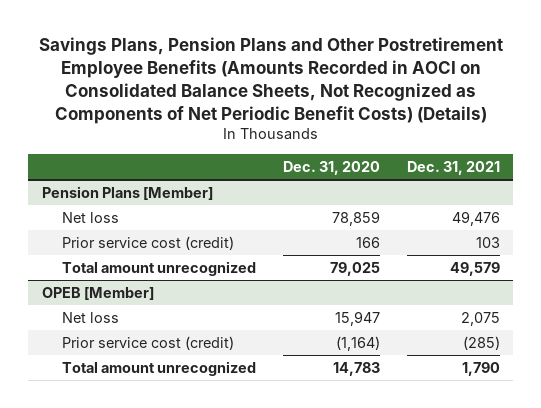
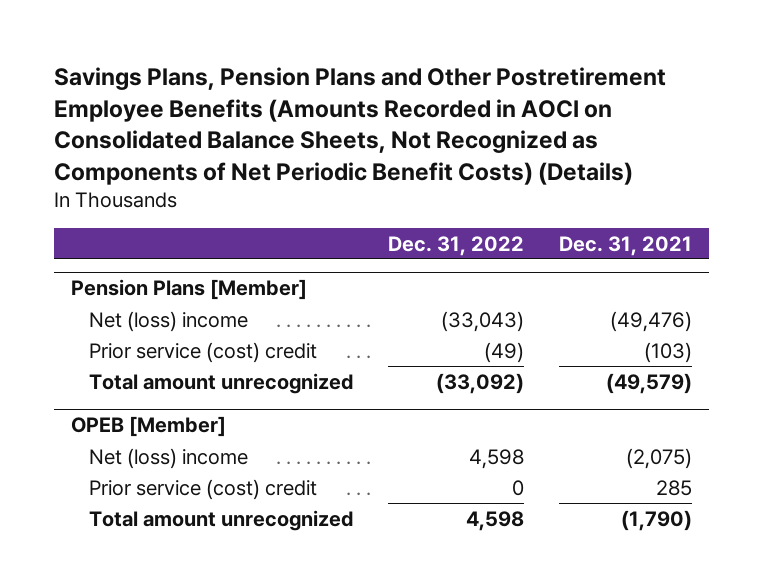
[282,161,380,176] Dec. 31, 2020 -> none
none -> [388,235,525,256] Dec. 31, 2022
[62,211,120,223] Net loss -> [88,310,248,332] Net (loss) income
[451,210,500,226] 49,476 -> [609,310,692,332] (49,476)
[62,235,235,250] Prior service cost (credit) -> [88,341,317,363] Prior service (cost) credit
[475,236,500,248] 103 -> [643,341,692,363] (103)
[449,261,500,276] 49,579 -> [605,372,692,394] (49,579)
[62,311,120,323] Net loss -> [88,447,248,469] Net (loss) income
[460,311,500,326] 2,075 -> [625,447,692,469] (2,075)
[62,335,235,350] Prior service cost (credit) -> [88,478,317,500] Prior service (cost) credit
[462,335,500,350] (285) -> [655,479,692,496] 285
[461,361,500,376] 1,790 -> [620,509,692,531] (1,790)

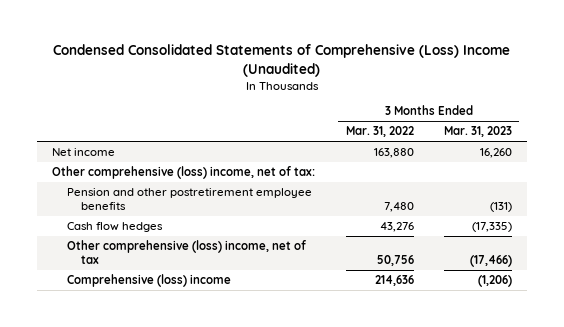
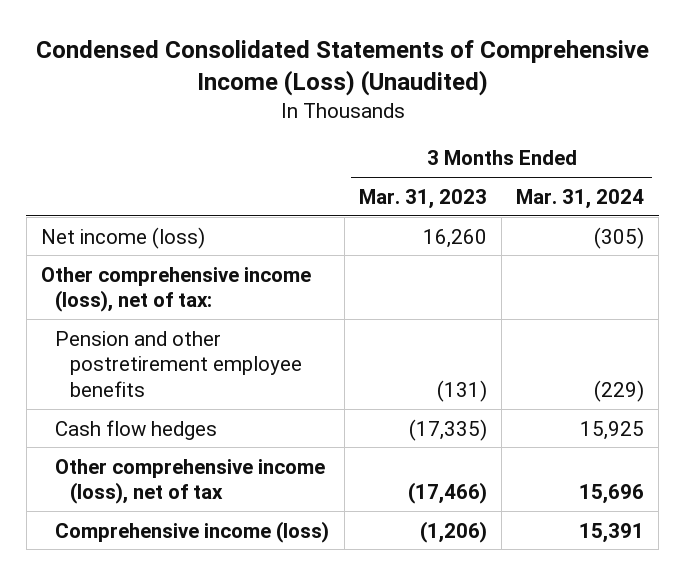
[53,44,511,77] Condensed Consolidated Statements of Comprehensive (Loss) Income (Unaudited) -> [35,40,649,97] Condensed Consolidated Statements of Comprehensive Income (Loss) (Unaudited)
[345,126,414,138] Mar. 31, 2022 -> none
none -> [516,188,645,209] Mar. 31, 2024
[52,148,116,157] Net income -> [40,226,205,249] Net income (loss)
[52,166,316,180] Other comprehensive (loss) income, net of tax: -> [40,266,311,313] Other comprehensive income (loss), net of tax:
[66,240,306,264] Other comprehensive (loss) income, net of tax -> [55,458,326,505] Other comprehensive income (loss), net of tax
[66,274,231,288] Comprehensive (loss) income -> [55,520,330,543] Comprehensive income (loss)

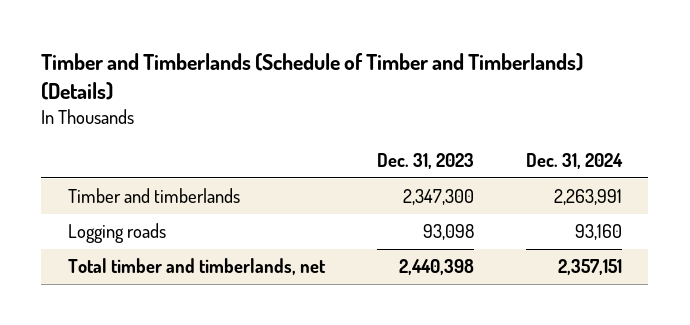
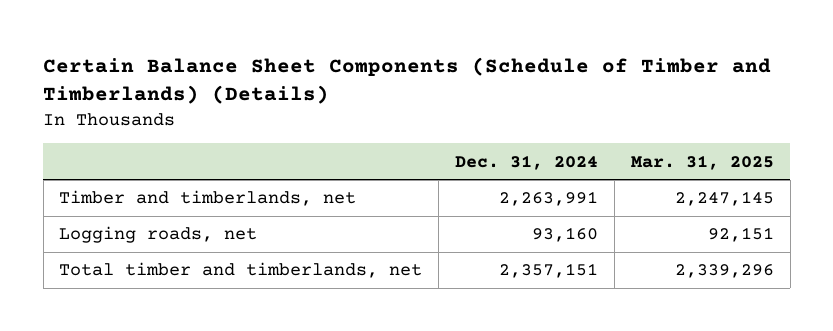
[41,53,584,100] Timber and Timberlands (Schedule of Timber and Timberlands) (Details) -> [43,56,772,105] Certain Balance Sheet Components (Schedule of Timber and Timberlands) (Details)
[376,152,474,169] Dec. 31, 2023 -> none
none -> [630,154,774,170] Mar. 31, 2025
[67,188,240,204] Timber and timberlands -> [59,190,357,207] Timber and timberlands, net
[67,223,166,244] Logging roads -> [59,226,258,244] Logging roads, net

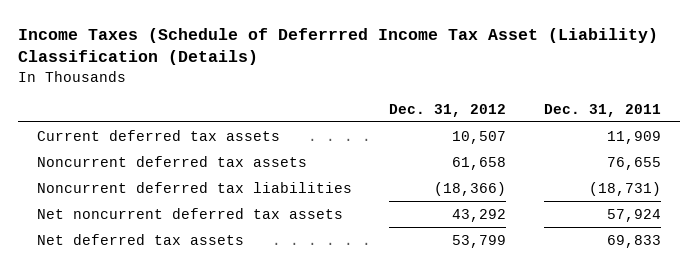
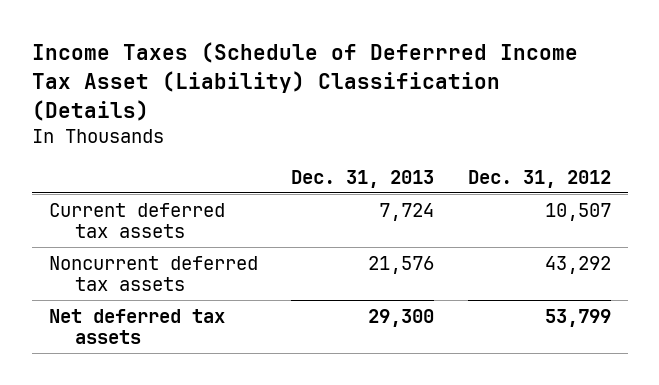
[544,103,662,117] Dec. 31, 2011 -> none
none -> [291,169,435,188] Dec. 31, 2013
[36,181,352,193] Noncurrent deferred tax liabilities -> none
[36,207,343,219] Net noncurrent deferred tax assets -> none
[452,156,507,170] 61,658 -> [544,255,611,274] 43,292

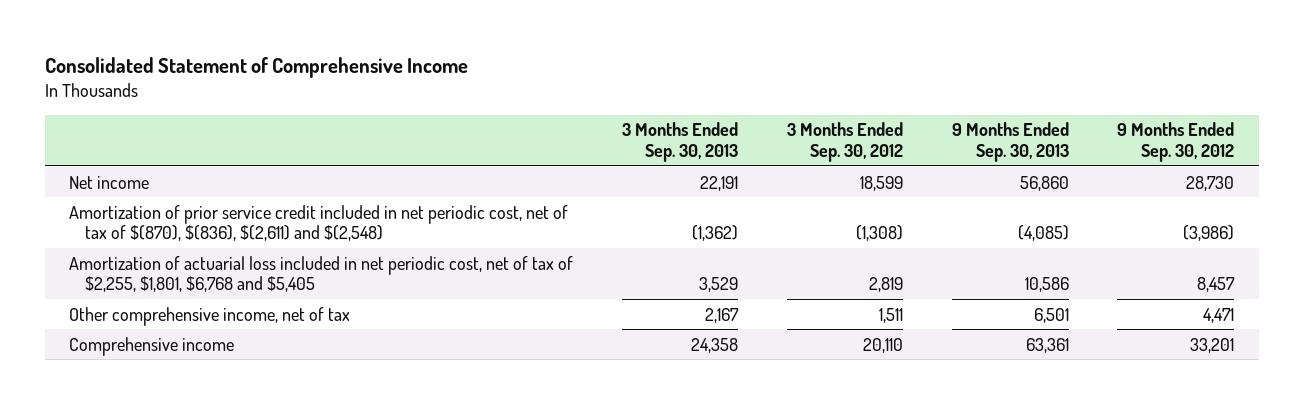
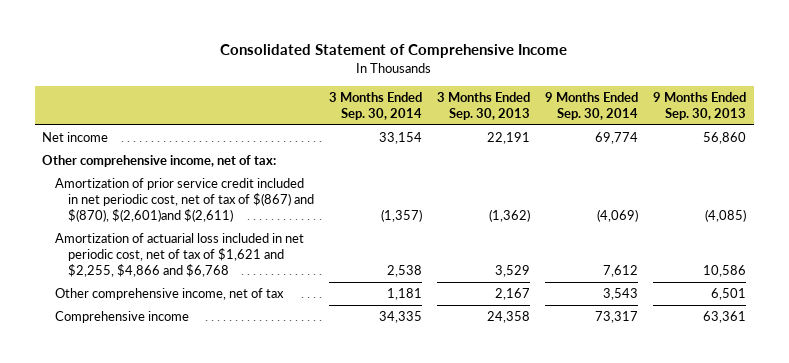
[786,122,903,163] 3 Months Ended Sep. 30, 2012 -> none
[1117,122,1235,163] 9 Months Ended Sep. 30, 2012 -> none
none -> [329,91,423,120] 3 Months Ended Sep. 30, 2014
none -> [545,91,639,120] 9 Months Ended Sep. 30, 2014
none -> [42,155,277,168] Other comprehensive income, net of tax:
[69,204,569,242] Amortization of prior service credit included in net periodic cost, net of tax of $(870), $(836), $(2,611) and $(2,548) -> [55,178,315,223] Amortization of prior service credit included in net periodic cost, net of tax of $(867) and $(870), $(2,601)and $(2,611)
[69,255,574,293] Amortization of actuarial loss included in net periodic cost, net of tax of $2,255, $1,801, $6,768 and $5,405 -> [55,233,305,278] Amortization of actuarial loss included in net periodic cost, net of tax of $1,621 and $2,255, $4,866 and $6,768

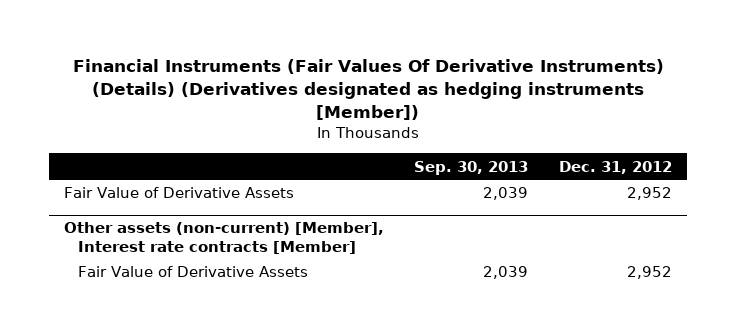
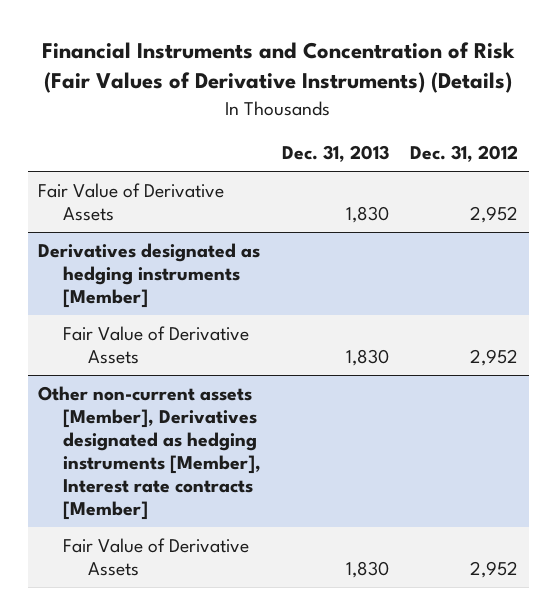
[72,59,664,121] Financial Instruments (Fair Values Of Derivative Instruments) (Details) (Derivatives designated as hedging instruments [Member]) -> [42,41,516,94] Financial Instruments and Concentration of Risk (Fair Values of Derivative Instruments) (Details)
[414,160,529,175] Sep. 30, 2013 -> none
none -> [282,145,390,163] Dec. 31, 2013
[64,222,385,254] Other assets (non-current) [Member], Interest rate contracts [Member] -> none
none -> [38,242,261,309] Derivatives designated as hedging instruments [Member]
none -> [38,385,261,521] Other non-current assets [Member], Derivatives designated as hedging instruments [Member], Interest rate contracts [Member]
none -> [62,537,249,577] Fair Value of Derivative Assets

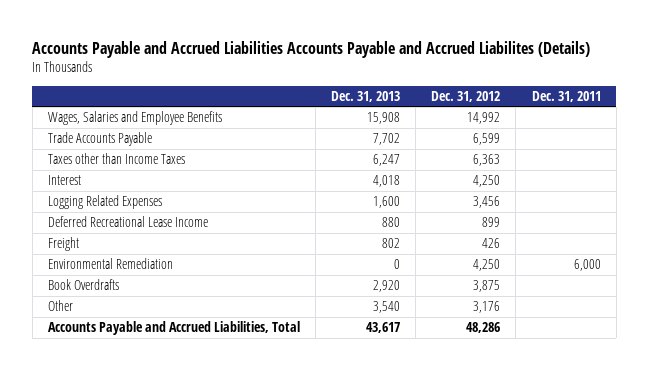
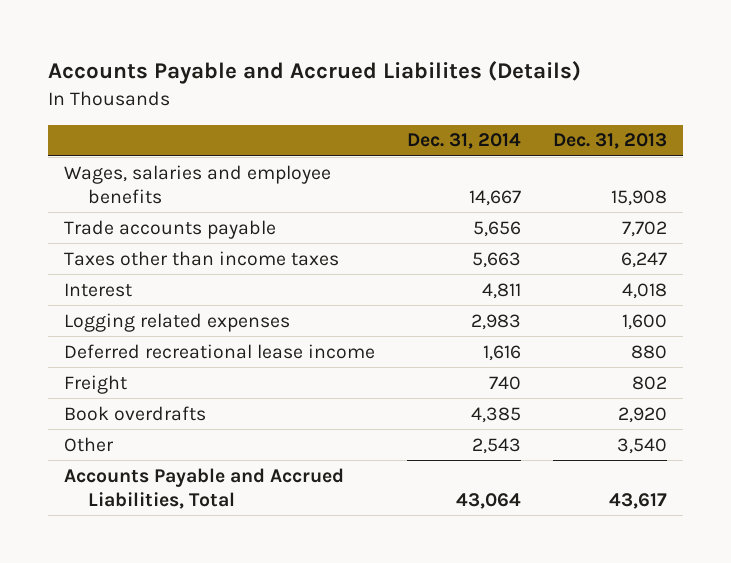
[32,40,591,58] Accounts Payable and Accrued Liabilities Accounts Payable and Accrued Liabilites (Details) -> [47,61,581,85] Accounts Payable and Accrued Liabilites (Details)
[431,90,501,102] Dec. 31, 2012 -> none
[531,90,601,102] Dec. 31, 2011 -> none
none -> [407,133,522,150] Dec. 31, 2014
[48,111,223,126] Wages, Salaries and Employee Benefits -> [63,164,331,204] Wages, salaries and employee benefits
[48,132,153,147] Trade Accounts Payable -> [63,219,276,239] Trade accounts payable
[48,153,186,165] Taxes other than Income Taxes -> [63,250,339,266] Taxes other than income taxes
[48,195,163,210] Logging Related Expenses -> [63,312,290,332] Logging related expenses
[48,216,209,228] Deferred Recreational Lease Income -> [63,343,375,359] Deferred recreational lease income
[48,258,174,270] Environmental Remediation -> none
[48,279,120,291] Book Overdrafts -> [63,405,206,421] Book overdrafts

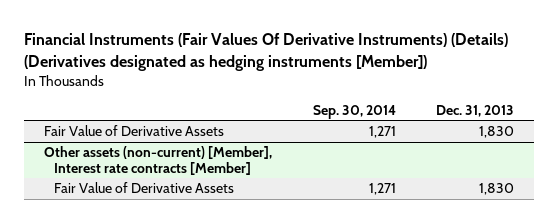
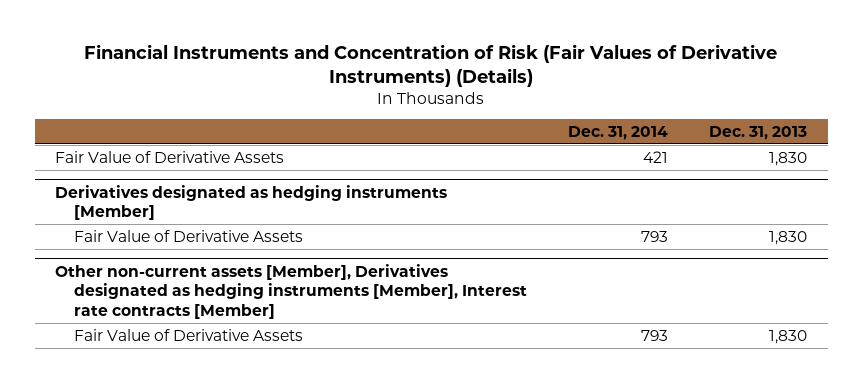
[24,33,509,71] Financial Instruments (Fair Values Of Derivative Instruments) (Details) (Derivatives designated as hedging instruments [Member]) -> [84,43,778,87] Financial Instruments and Concentration of Risk (Fair Values of Derivative Instruments) (Details)
[312,104,396,119] Sep. 30, 2014 -> none
none -> [568,126,669,141] Dec. 31, 2014
[44,146,273,176] Other assets (non-current) [Member], Interest rate contracts [Member] -> none
none -> [55,184,448,221] Derivatives designated as hedging instruments [Member]
none -> [55,263,528,320] Other non-current assets [Member], Derivatives designated as hedging instruments [Member], Interest rate contracts [Member]
none -> [74,328,304,341] Fair Value of Derivative Assets

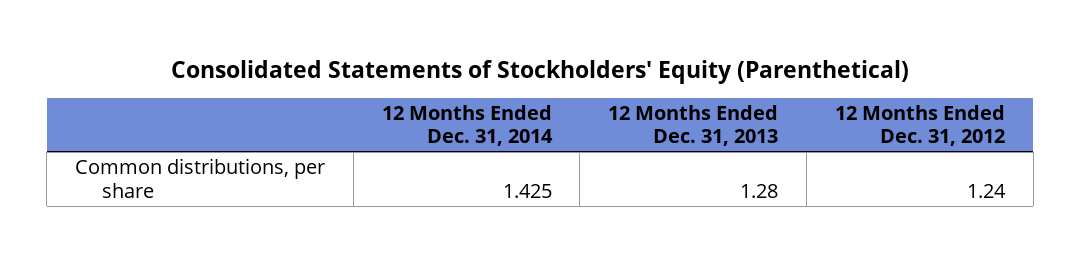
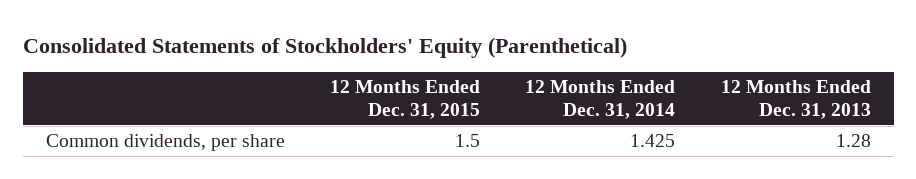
[834,104,1005,147] 12 Months Ended Dec. 31, 2012 -> none
none -> [329,80,480,119] 12 Months Ended Dec. 31, 2015
[75,158,326,198] Common distributions, per share -> [45,134,285,152] Common dividends, per share

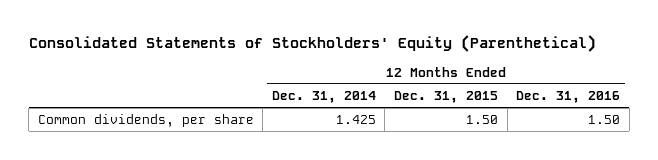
[720,80,871,119] 12 Months Ended Dec. 31, 2013 -> none
none -> [516,91,621,104] Dec. 31, 2016
[454,134,480,148] 1.5 -> [466,115,499,125] 1.50

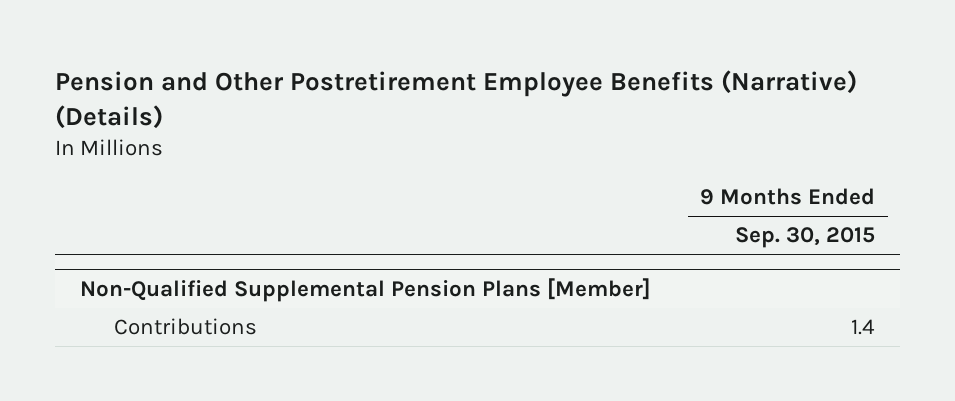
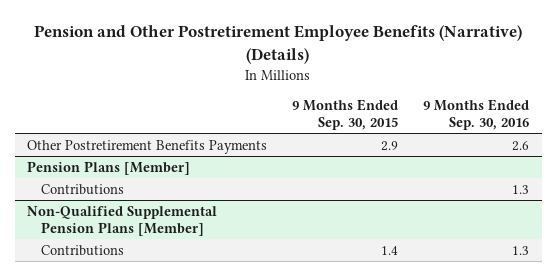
none -> [423,98,530,131] 9 Months Ended Sep. 30, 2016
none -> [27,139,268,154] Other Postretirement Benefits Payments
none -> [27,160,191,175] Pension Plans [Member]
none -> [41,183,125,195] Contributions

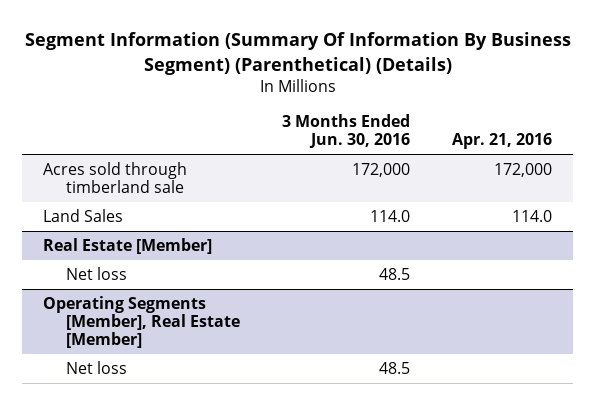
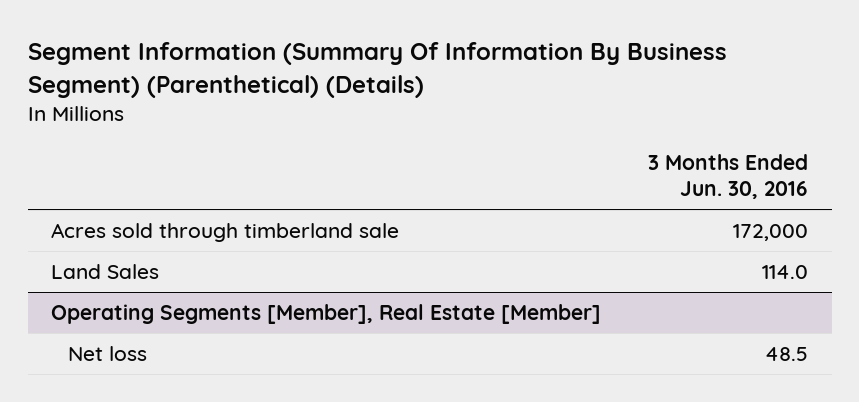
[452,133,553,150] Apr. 21, 2016 -> none
[43,238,213,255] Real Estate [Member] -> none
[65,267,127,281] Net loss -> none

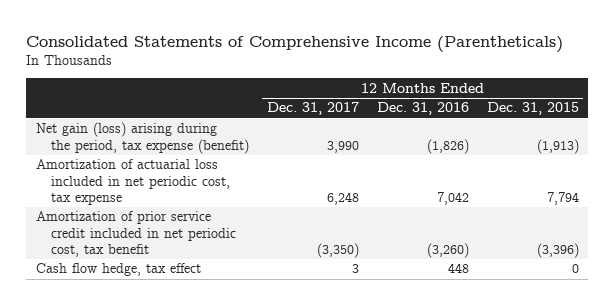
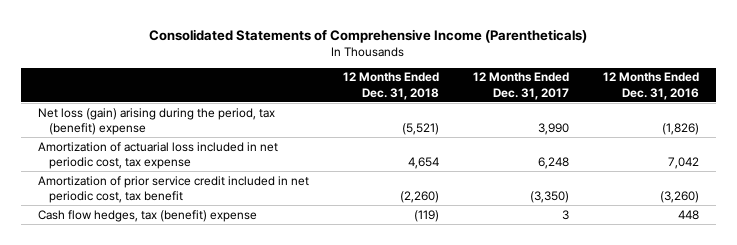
[486,102,579,116] Dec. 31, 2015 -> none
none -> [342,72,439,100] 12 Months Ended Dec. 31, 2018
[35,122,249,154] Net gain (loss) arising during the period, tax expense (benefit) -> [37,107,275,135] Net loss (gain) arising during the period, tax (benefit) expense
[35,263,201,277] Cash flow hedge, tax effect -> [37,209,257,222] Cash flow hedges, tax (benefit) expense

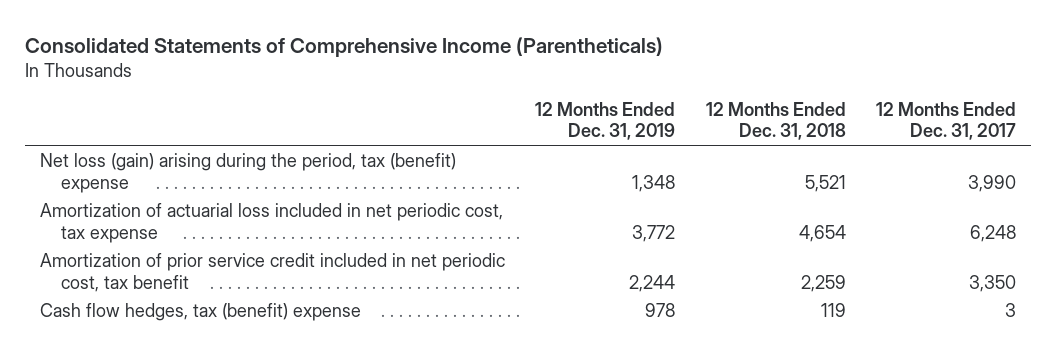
[602,72,699,100] 12 Months Ended Dec. 31, 2016 -> none
none -> [535,101,676,141] 12 Months Ended Dec. 31, 2019
[401,122,439,135] (5,521) -> [804,174,846,192] 5,521
[399,190,439,203] (2,260) -> [800,274,846,292] 2,259
[529,190,569,203] (3,350) -> [969,274,1017,292] 3,350
[413,209,439,222] (119) -> [820,302,846,317] 119

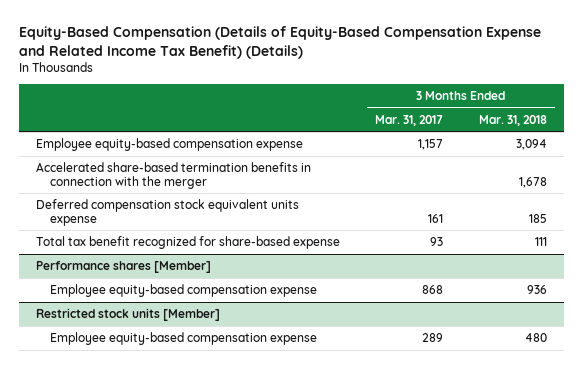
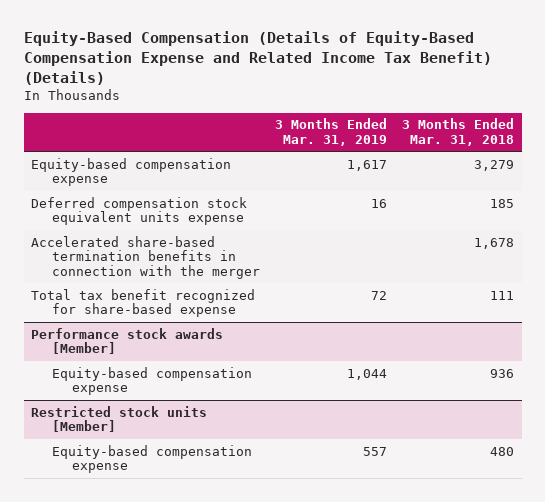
[375,114,444,126] Mar. 31, 2017 -> none
none -> [274,118,387,147] 3 Months Ended Mar. 31, 2019
[36,138,304,152] Employee equity-based compensation expense -> [31,157,232,187] Equity-based compensation expense
[515,139,547,151] 3,094 -> [473,159,514,171] 3,279
[36,162,312,189] Accelerated share-based termination benefits in connection with the merger -> [31,235,260,279] Accelerated share-based termination benefits in connection with the merger
[36,261,212,274] Performance shares [Member] -> [31,327,224,355] Performance stock awards [Member]
[50,284,318,298] Employee equity-based compensation expense -> [51,366,252,396] Equity-based compensation expense
[50,332,318,346] Employee equity-based compensation expense -> [51,444,252,474] Equity-based compensation expense

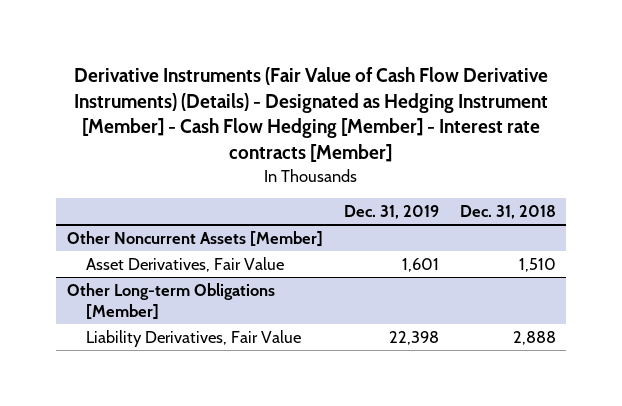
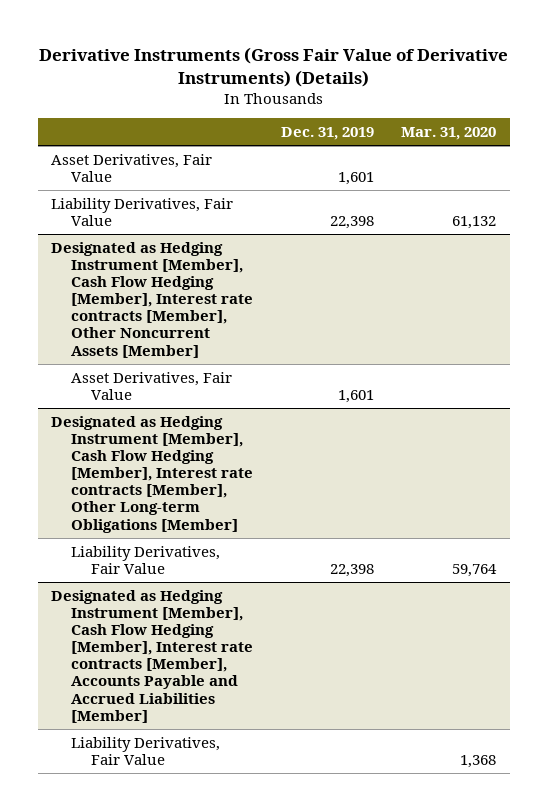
[74,66,549,163] Derivative Instruments (Fair Value of Cash Flow Derivative Instruments) (Details) - Designated as Hedging Instrument [Member] - Cash Flow Hedging [Member] - Interest rate contracts [Member] -> [38,46,508,87] Derivative Instruments (Gross Fair Value of Derivative Instruments) (Details)
[459,205,556,220] Dec. 31, 2018 -> none
none -> [400,127,496,141] Mar. 31, 2020
[66,230,323,247] Other Noncurrent Assets [Member] -> none
[66,282,275,320] Other Long-term Obligations [Member] -> none
none -> [51,241,254,358] Designated as Hedging Instrument [Member], Cash Flow Hedging [Member], Interest rate contracts [Member], Other Noncurrent Assets [Member]
none -> [71,371,233,400] Asset Derivatives, Fair Value
none -> [51,415,254,533] Designated as Hedging Instrument [Member], Cash Flow Hedging [Member], Interest rate contracts [Member], Other Long-term Obligations [Member]
none -> [71,545,221,574] Liability Derivatives, Fair Value
none -> [51,589,254,723] Designated as Hedging Instrument [Member], Cash Flow Hedging [Member], Interest rate contracts [Member], Accounts Payable and Accrued Liabilities [Member]
none -> [71,736,221,765] Liability Derivatives, Fair Value

